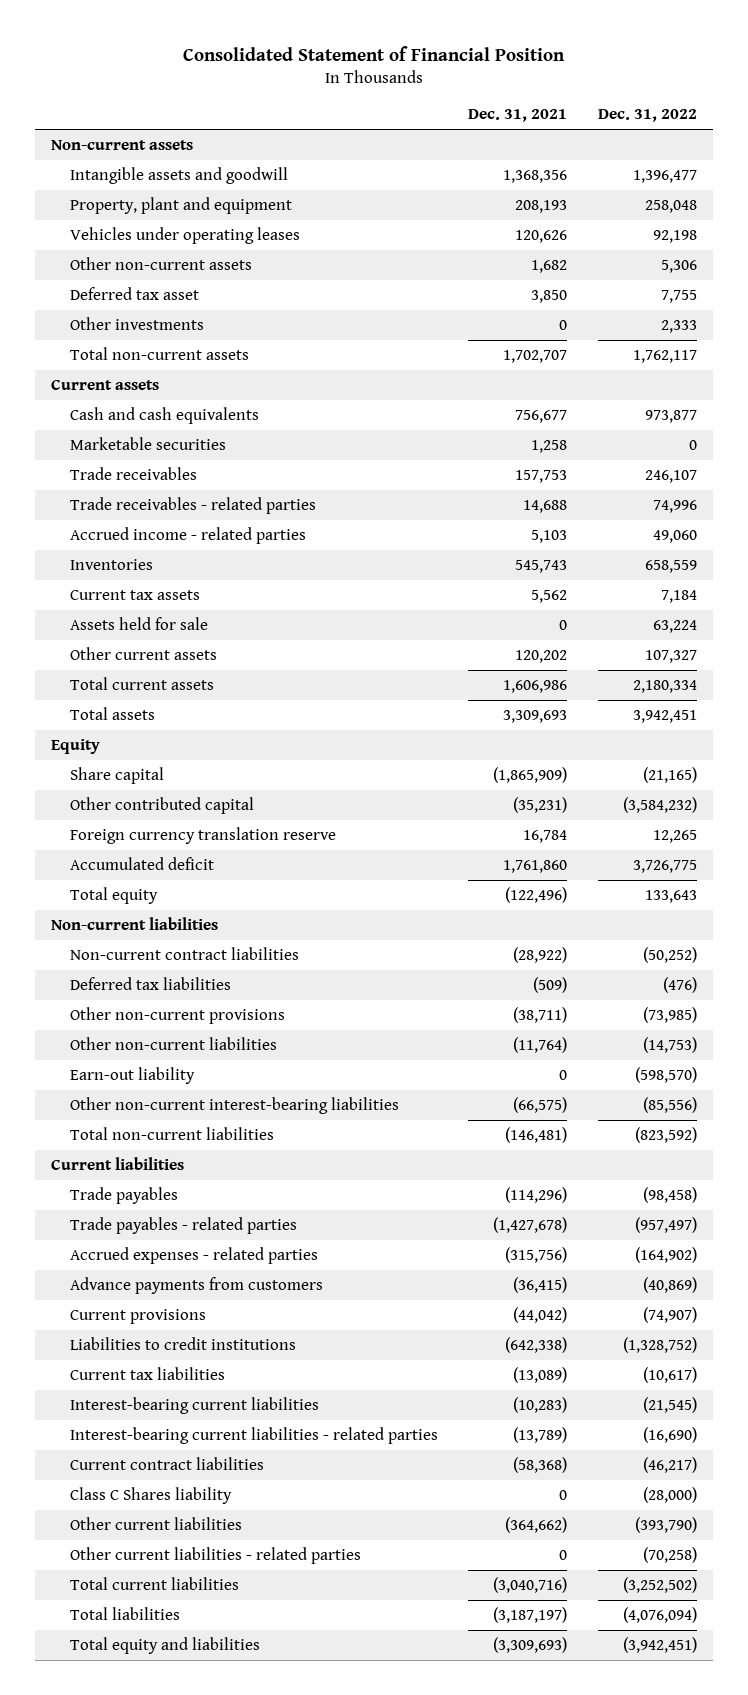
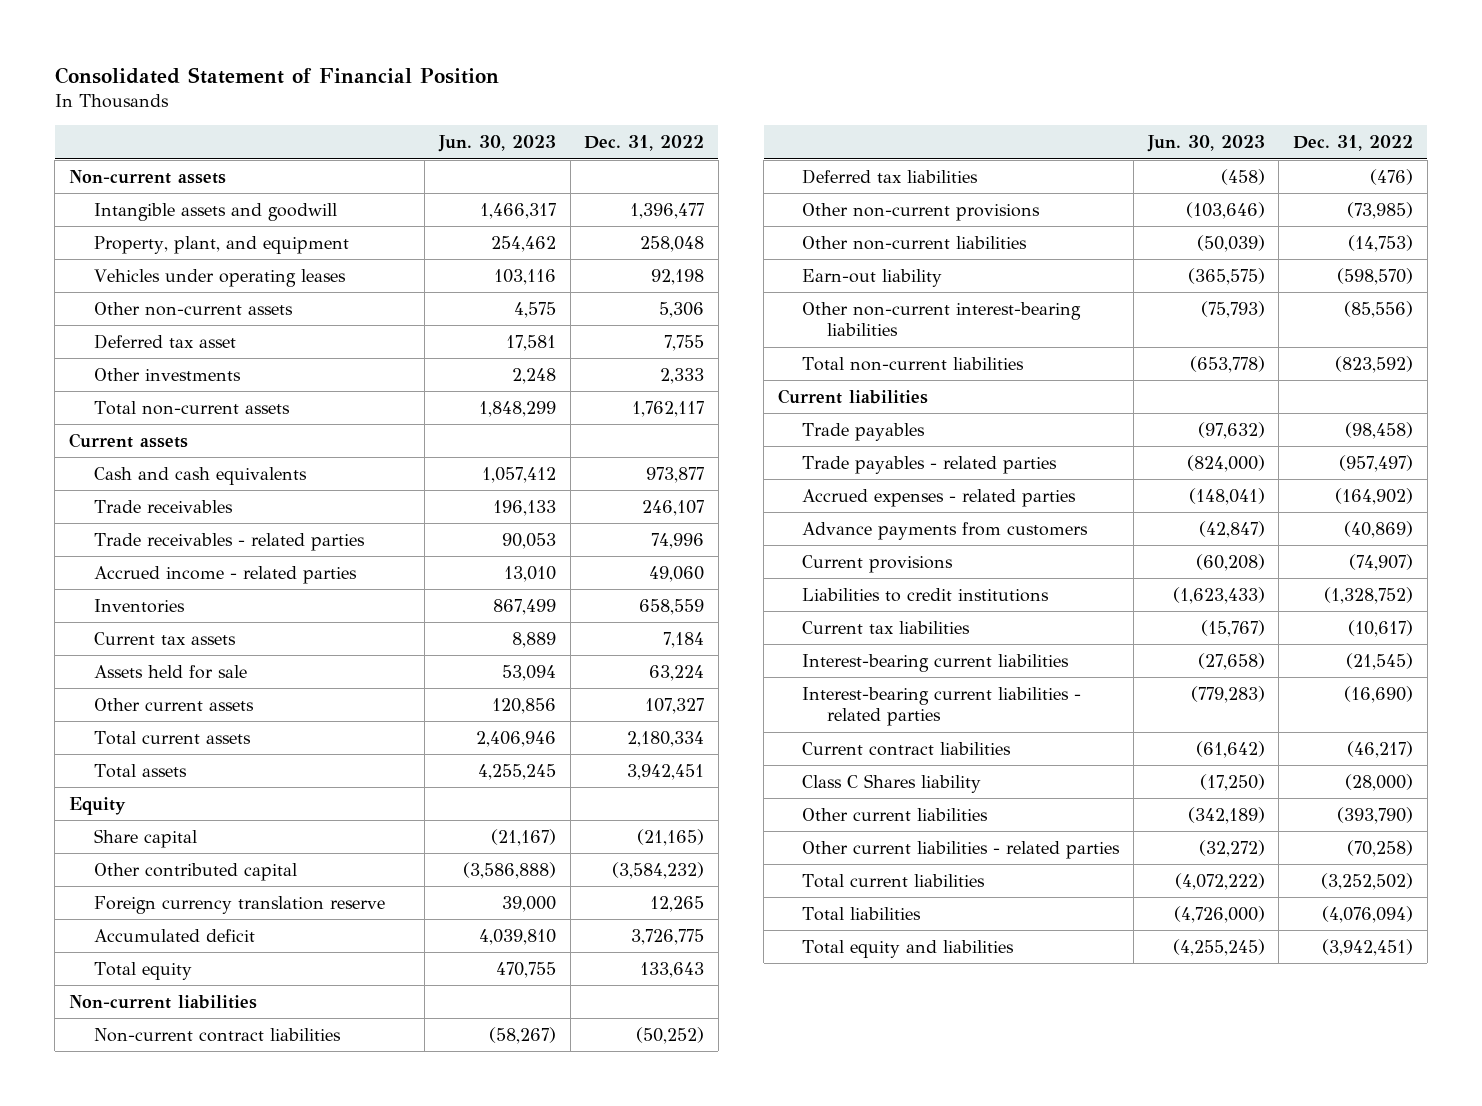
[468,109,568,123] Dec. 31, 2021 -> none
none -> [437,135,556,153] Jun. 30, 2023
[69,196,292,214] Property, plant and equipment -> [93,235,349,254] Property, plant, and equipment
[69,436,226,450] Marketable securities -> none

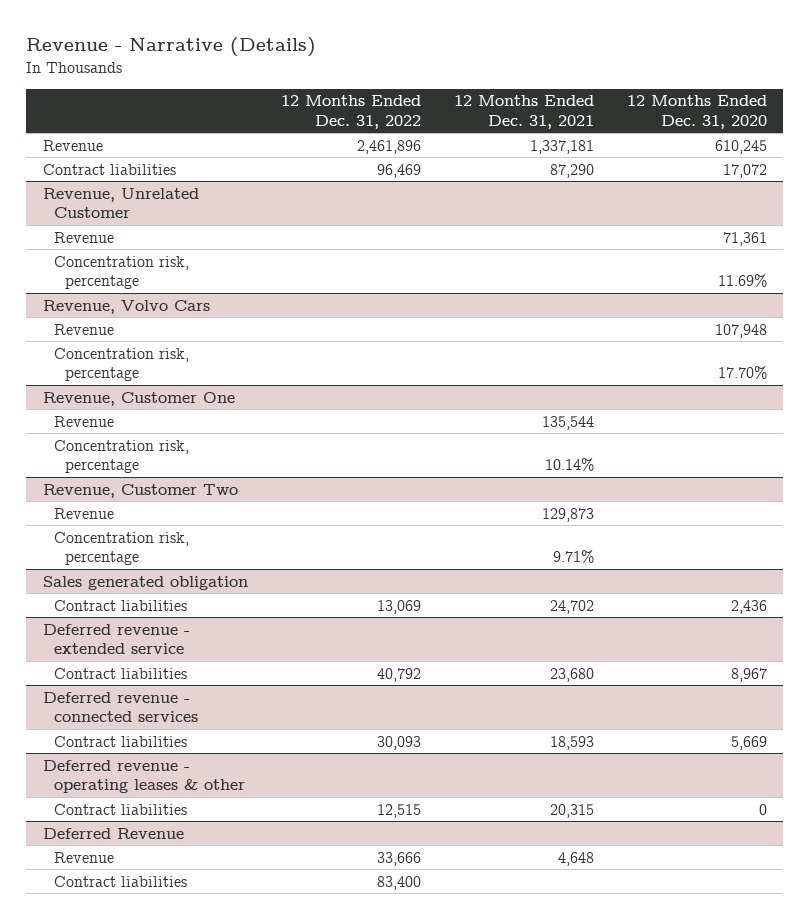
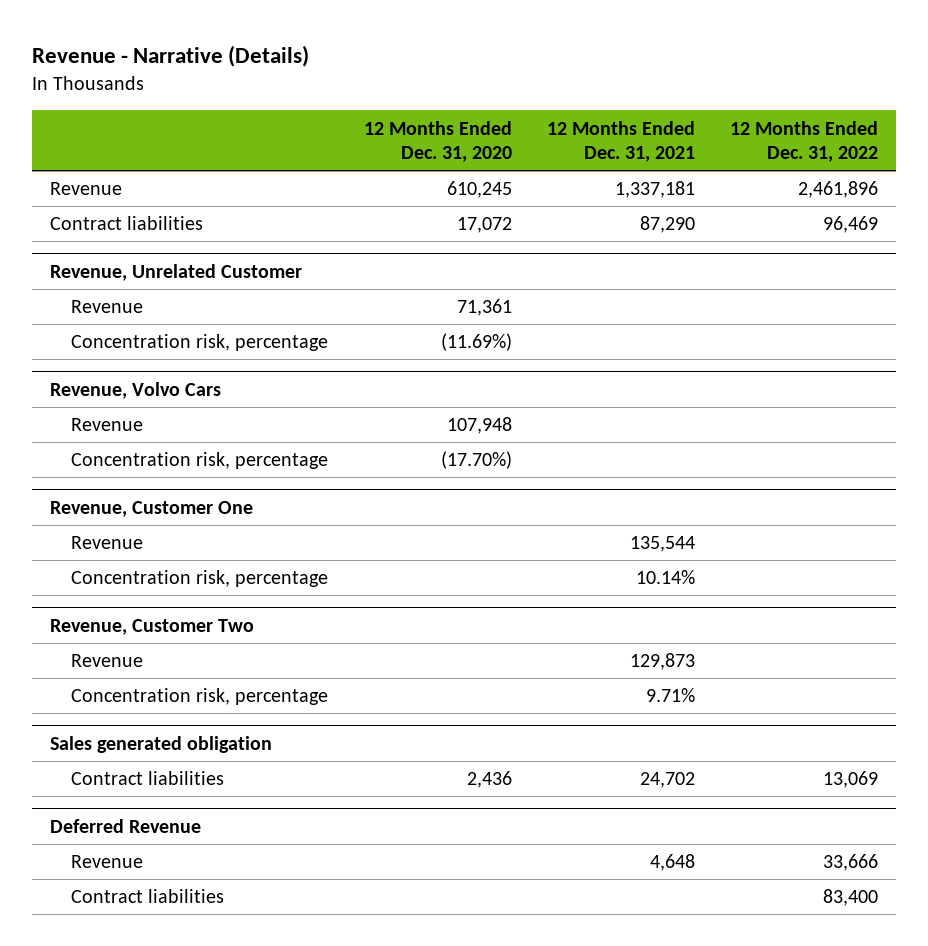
[717,274,767,288] 11.69% -> [440,333,512,352] (11.69%)
[717,366,767,380] 17.70% -> [440,451,512,470] (17.70%)
[42,623,190,655] Deferred revenue - extended service -> none
[54,667,188,679] Contract liabilities -> none
[42,691,199,723] Deferred revenue - connected services -> none
[54,735,188,747] Contract liabilities -> none
[42,759,246,794] Deferred revenue - operating leases & other -> none
[54,803,188,815] Contract liabilities -> none

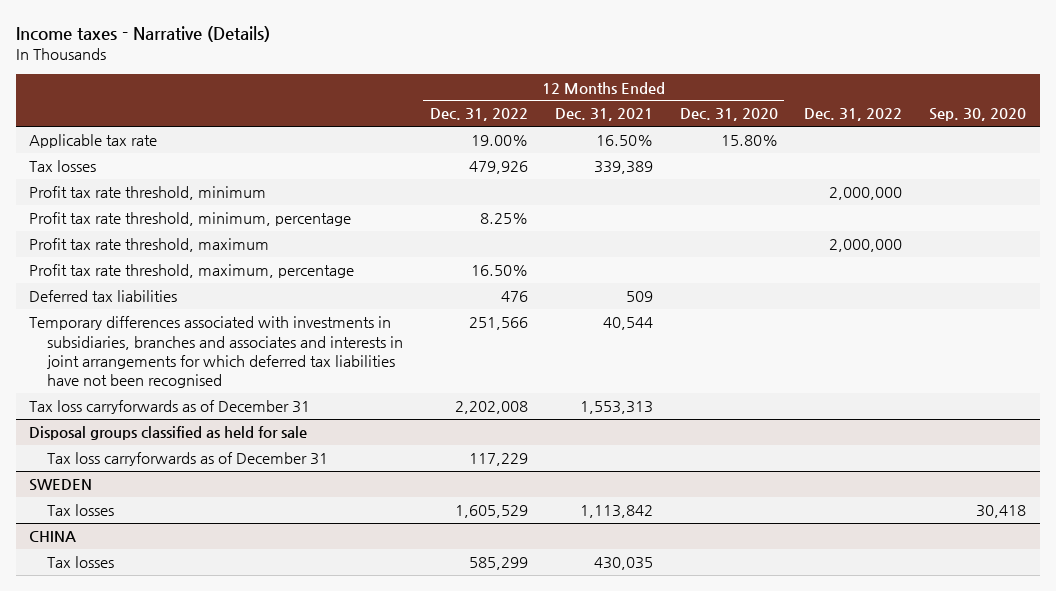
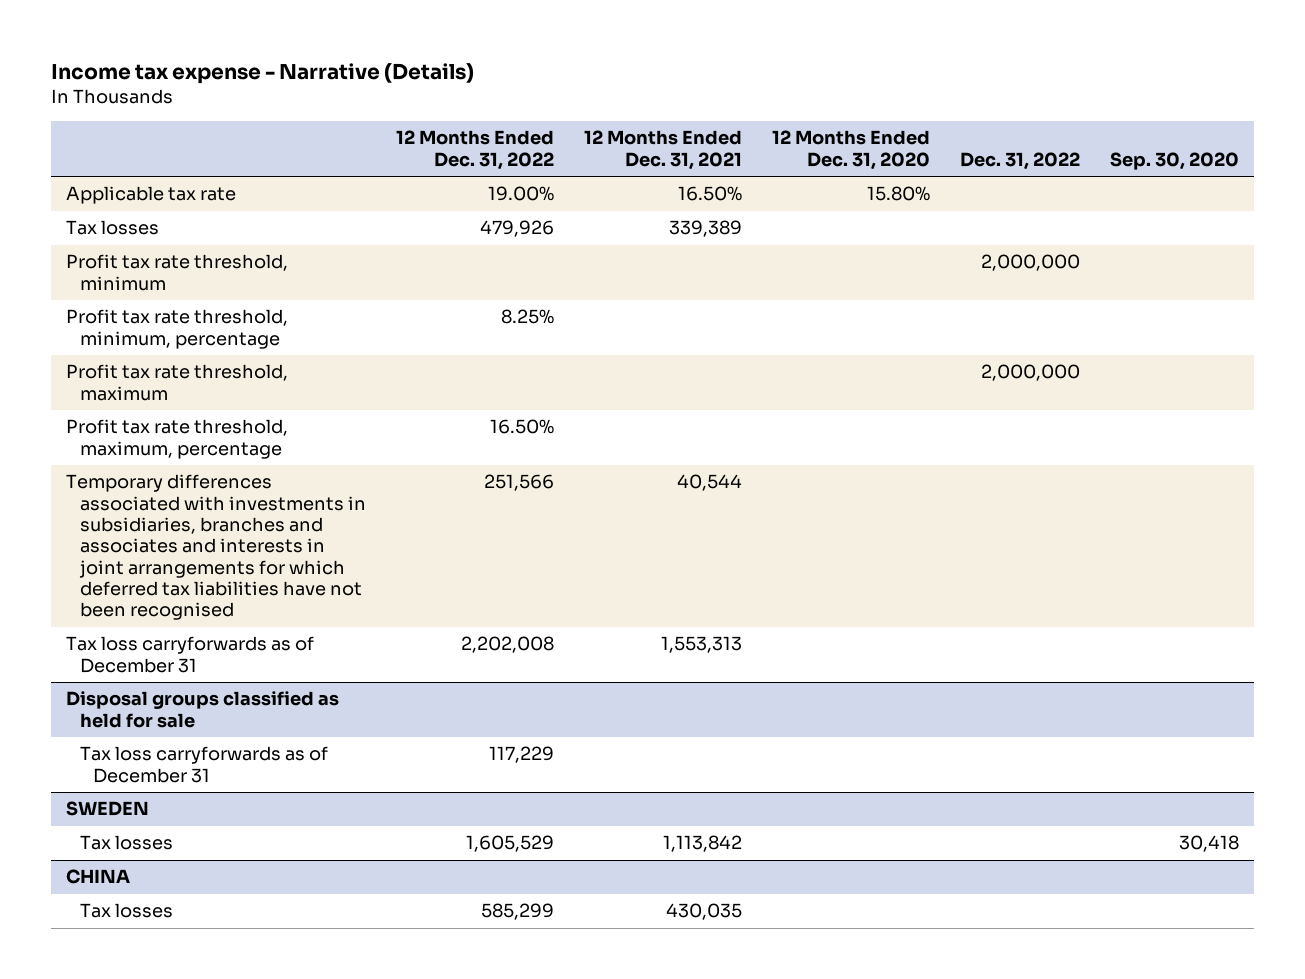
[15,26,270,43] Income taxes - Narrative (Details) -> [50,62,474,84] Income tax expense - Narrative (Details)
[29,290,178,303] Deferred tax liabilities -> none

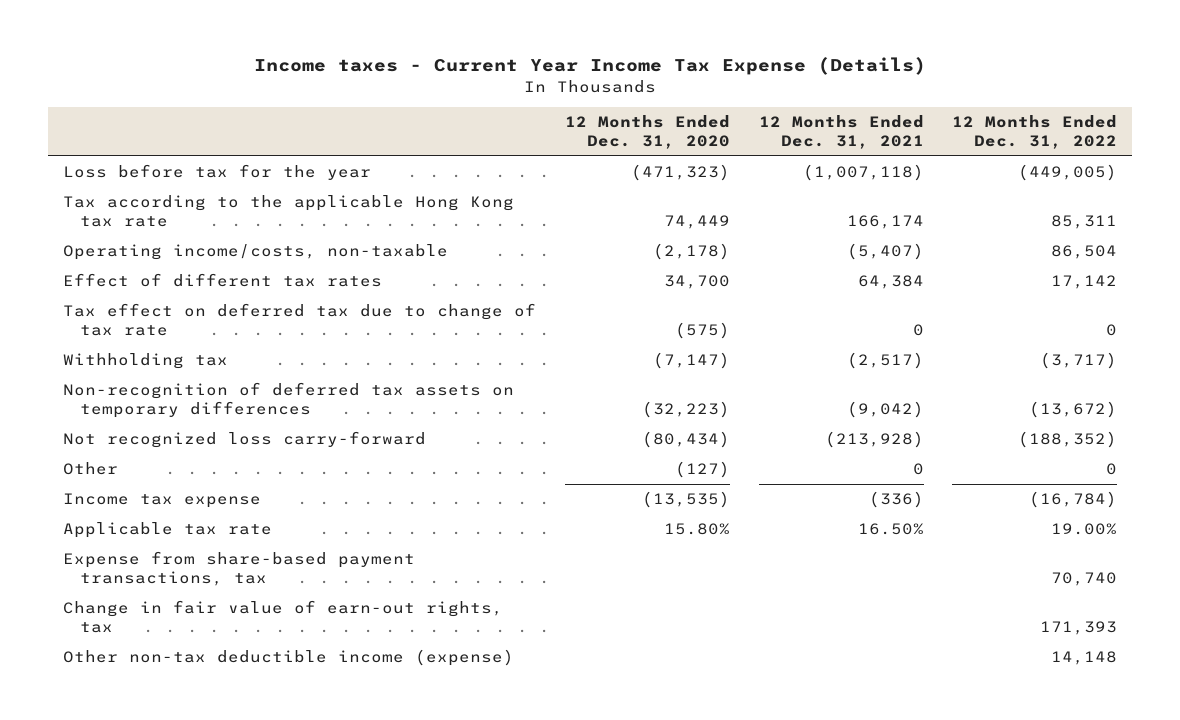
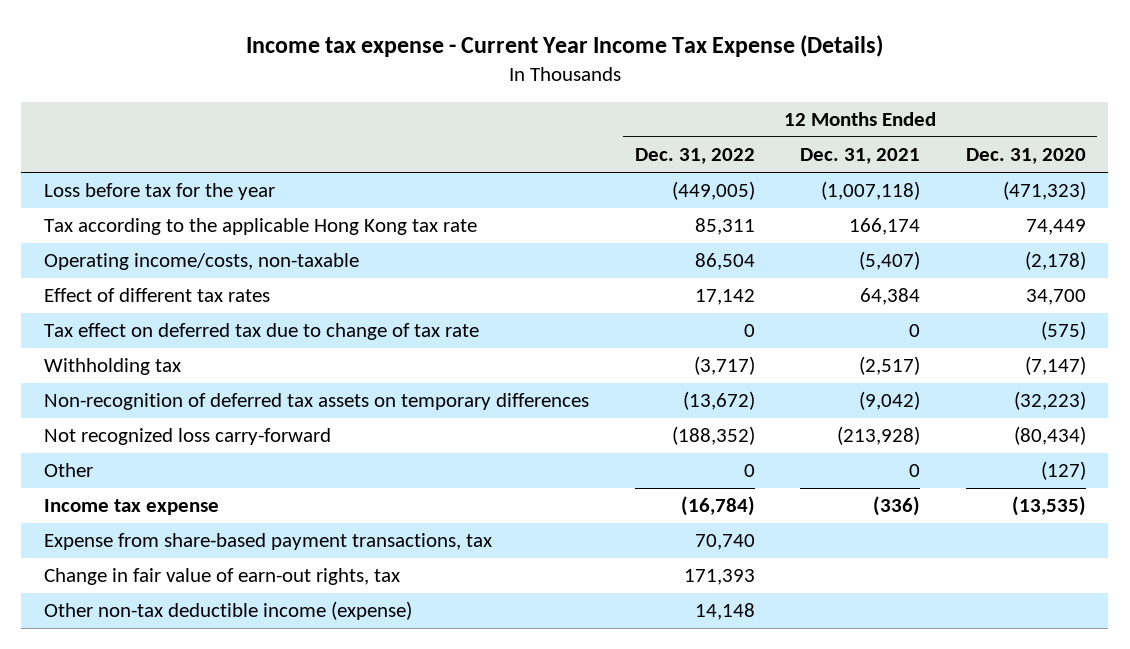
[254,57,927,76] Income taxes - Current Year Income Tax Expense (Details) -> [245,35,883,58] Income tax expense - Current Year Income Tax Expense (Details)
[62,522,272,539] Applicable tax rate -> none

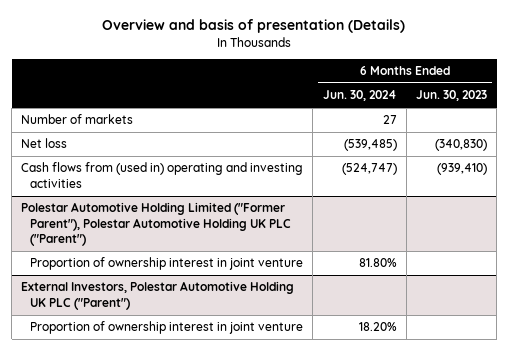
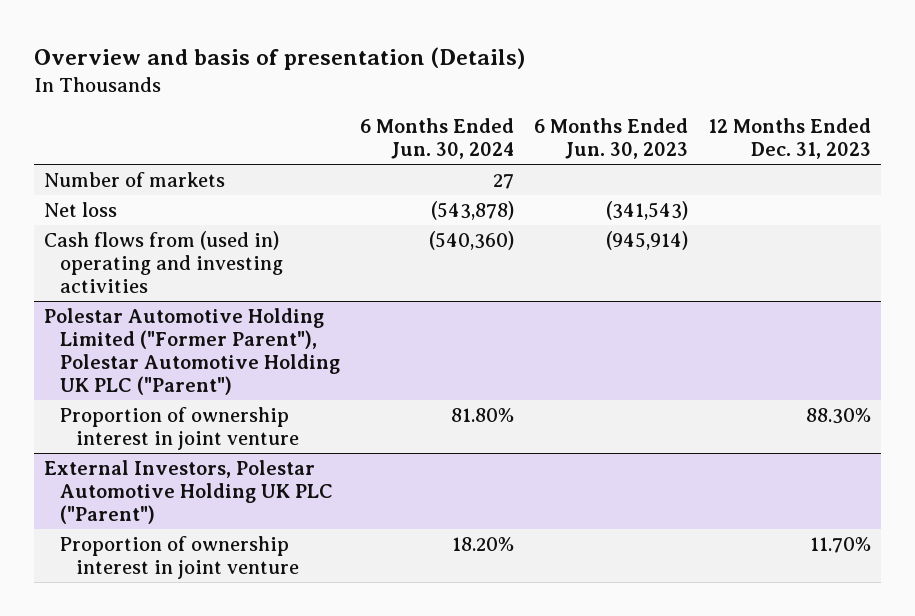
none -> [707,118,871,160] 12 Months Ended Dec. 31, 2023
[343,139,397,152] (539,485) -> [431,200,515,220] (543,878)
[434,139,487,152] (340,830) -> [606,200,689,220] (341,543)
[341,163,397,176] (524,747) -> [429,230,515,250] (540,360)
[436,163,487,176] (939,410) -> [606,230,689,250] (945,914)

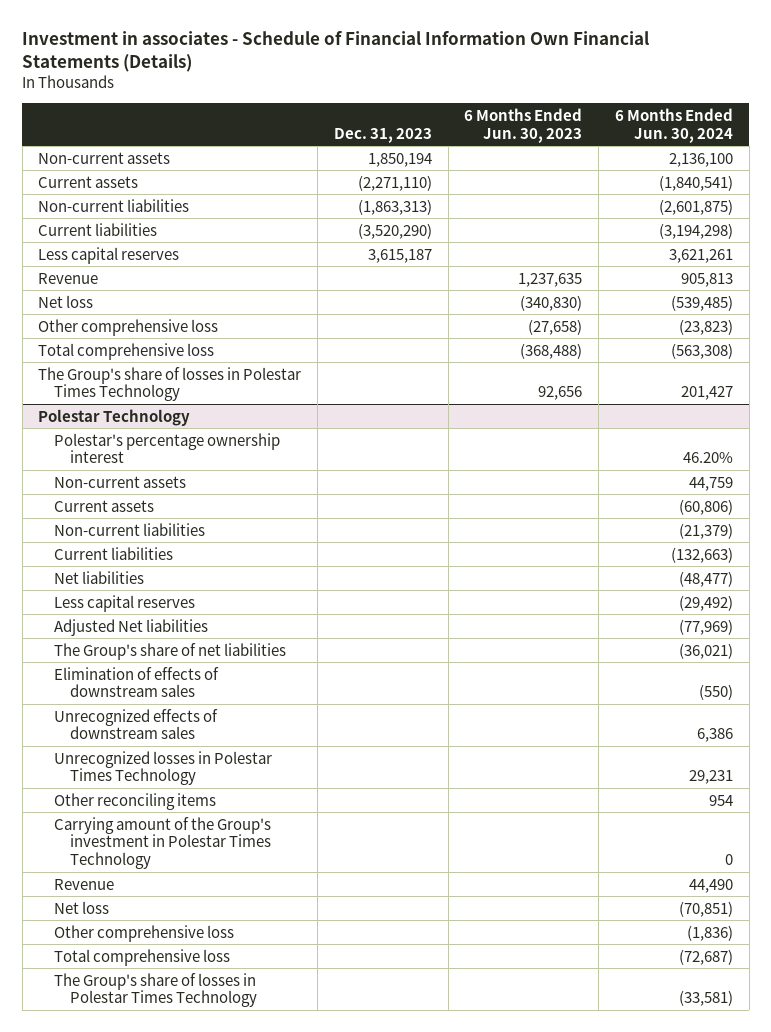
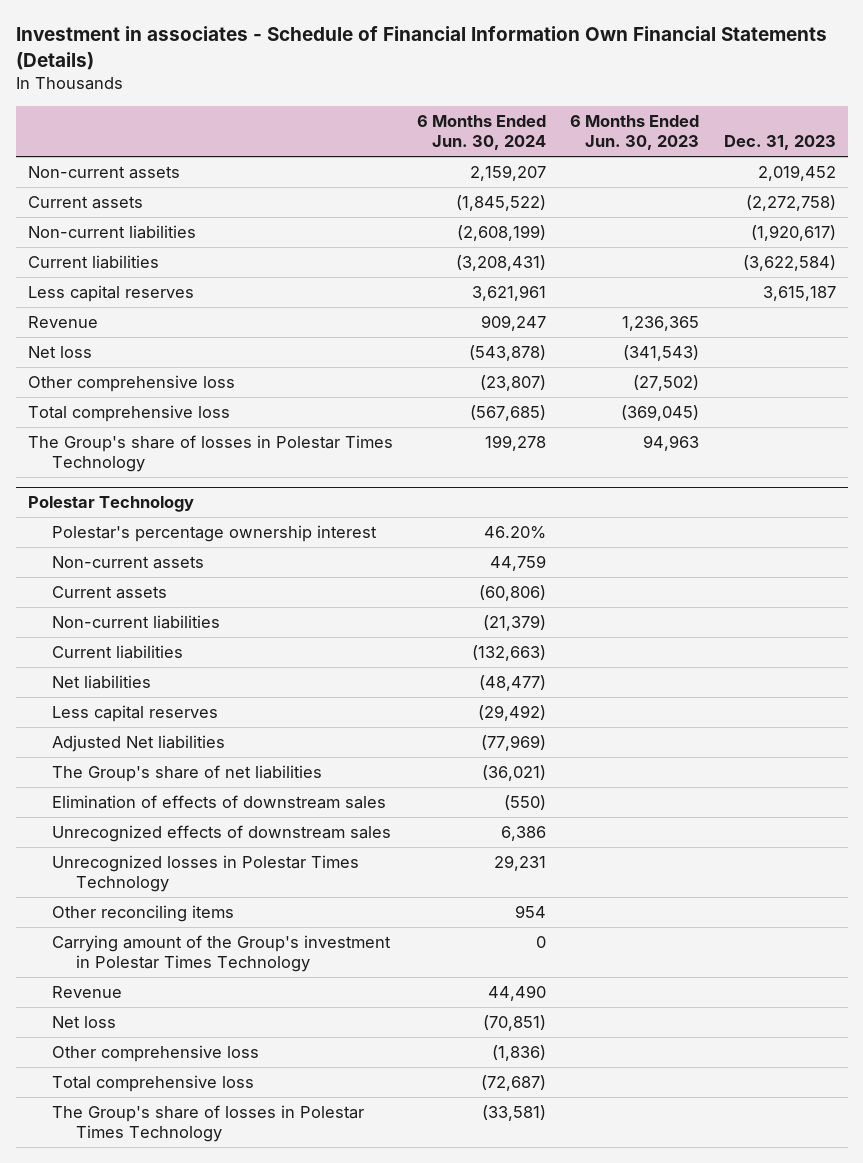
[367,152,432,167] 1,850,194 -> [757,164,836,181] 2,019,452
[668,152,733,167] 2,136,100 -> [469,164,546,181] 2,159,207
[357,174,432,191] (2,271,110) -> [745,194,836,211] (2,272,758)
[658,174,733,191] (1,840,541) -> [455,194,546,211] (1,845,522)
[357,198,432,215] (1,863,313) -> [750,224,836,241] (1,920,617)
[658,198,733,215] (2,601,875) -> [456,224,546,241] (2,608,199)
[357,222,432,239] (3,520,290) -> [742,254,836,271] (3,622,584)
[658,222,733,239] (3,194,298) -> [455,254,546,271] (3,208,431)
[668,248,733,263] 3,621,261 -> [471,284,546,301] 3,621,961
[518,272,583,287] 1,237,635 -> [622,315,700,331] 1,236,365
[680,272,733,287] 905,813 -> [480,314,546,331] 909,247
[520,294,583,311] (340,830) -> [623,344,700,361] (341,543)
[670,294,733,311] (539,485) -> [468,344,546,361] (543,878)
[528,318,583,335] (27,658) -> [633,374,700,391] (27,502)
[678,318,733,335] (23,823) -> [479,374,546,391] (23,807)
[520,342,583,359] (368,488) -> [621,404,700,421] (369,045)
[670,342,733,359] (563,308) -> [469,404,546,421] (567,685)
[538,386,583,401] 92,656 -> [643,434,700,451] 94,963
[680,386,733,401] 201,427 -> [484,434,546,451] 199,278

